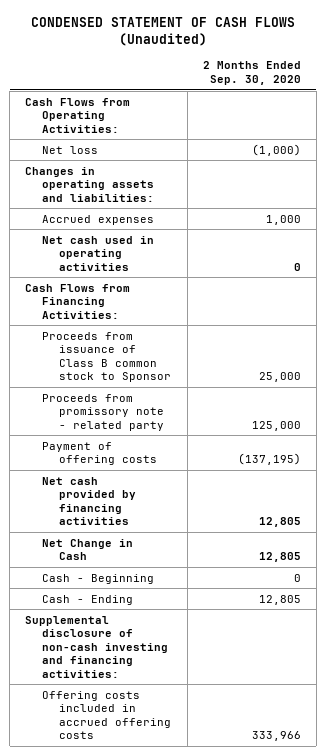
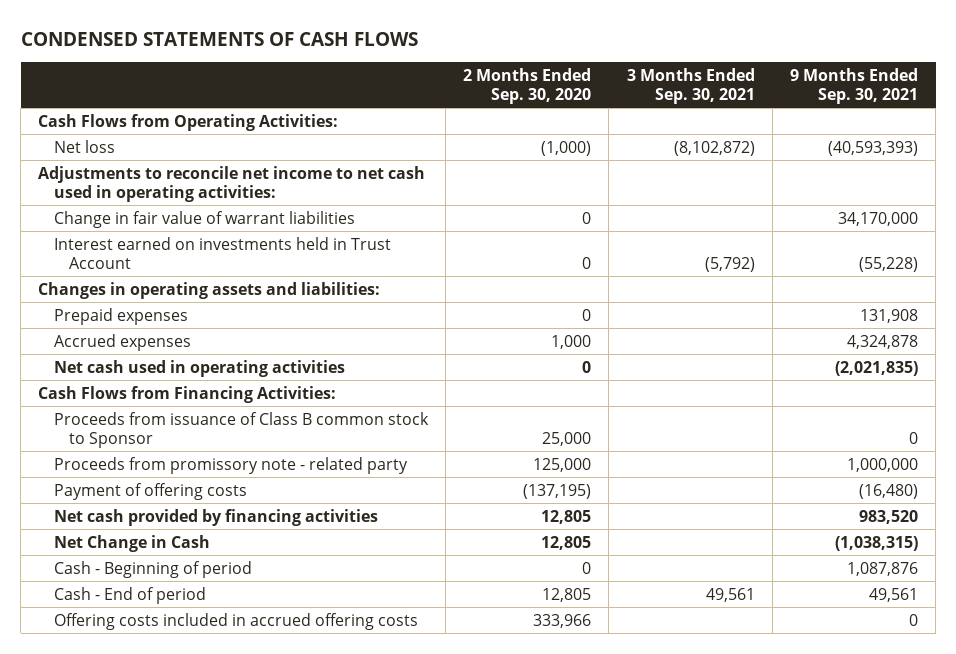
[31,16,296,46] CONDENSED STATEMENT OF CASH FLOWS (Unaudited) -> [20,31,418,46] CONDENSED STATEMENTS OF CASH FLOWS
none -> [626,67,755,105] 3 Months Ended Sep. 30, 2021
none -> [790,67,919,105] 9 Months Ended Sep. 30, 2021
none -> [38,165,426,203] Adjustments to reconcile net income to net cash used in operating activities:
none -> [53,210,355,228] Change in fair value of warrant liabilities
none -> [53,236,391,270] Interest earned on investments held in Trust Account
none -> [53,307,188,325] Prepaid expenses
[25,615,169,678] Supplemental disclosure of non-cash investing and financing activities: -> none
[42,573,155,584] Cash - Beginning -> [53,560,252,578] Cash - Beginning of period
[42,594,134,605] Cash - Ending -> [53,586,206,604] Cash - End of period

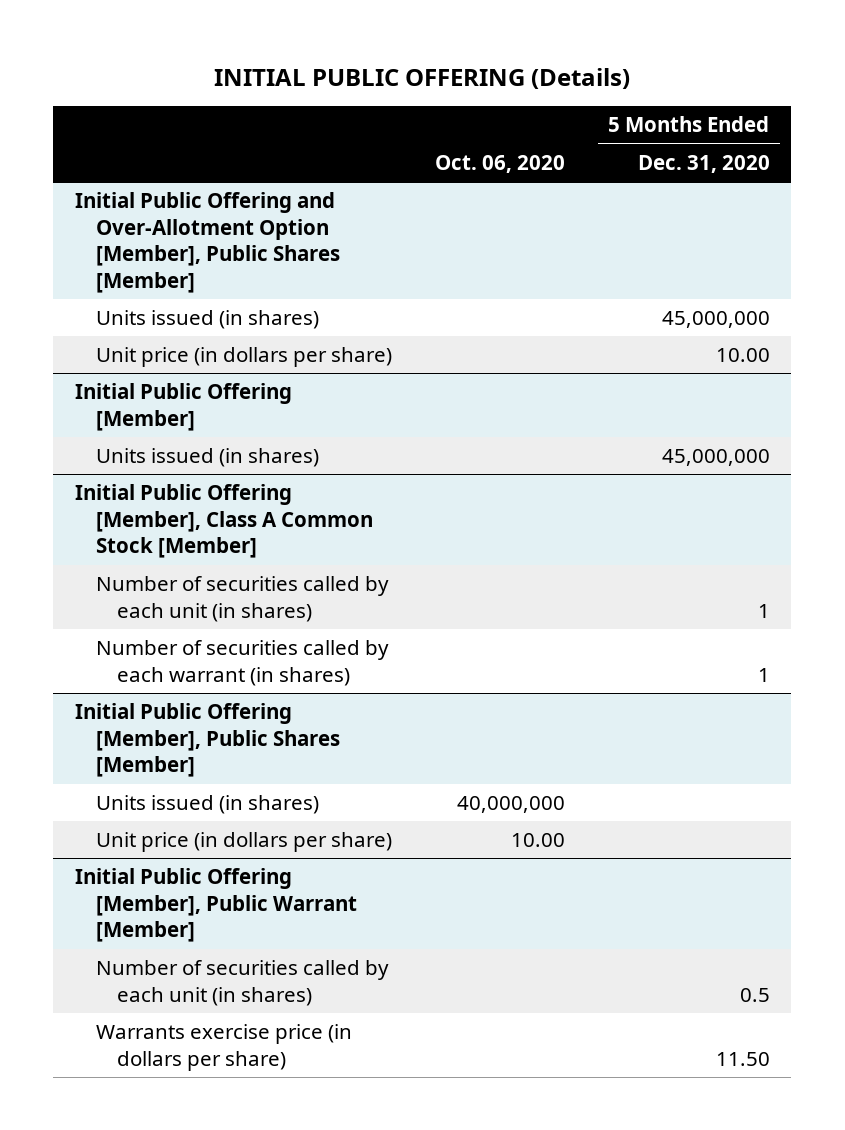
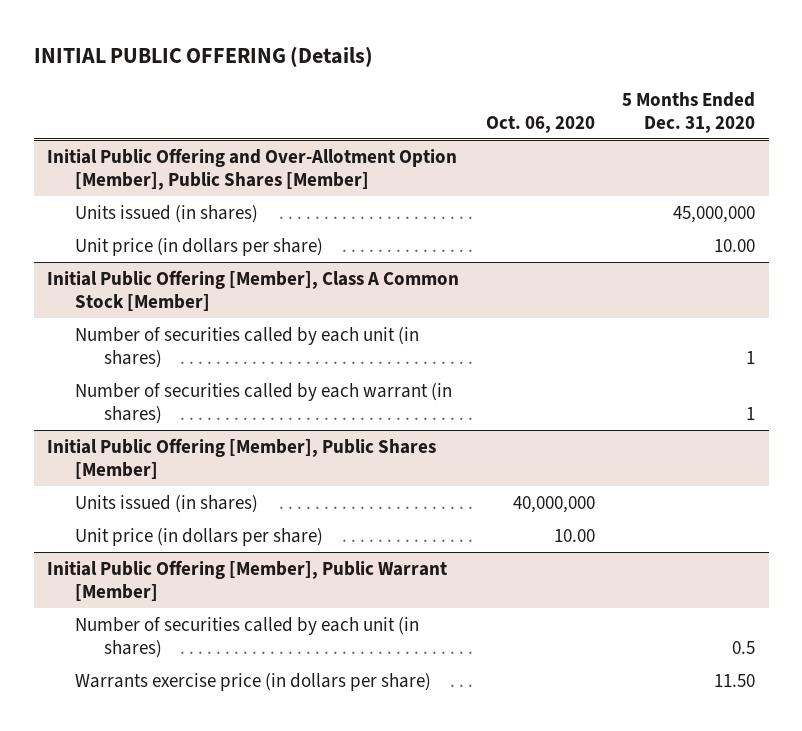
[74,383,292,431] Initial Public Offering [Member] -> none
[96,448,320,468] Units issued (in shares) -> none

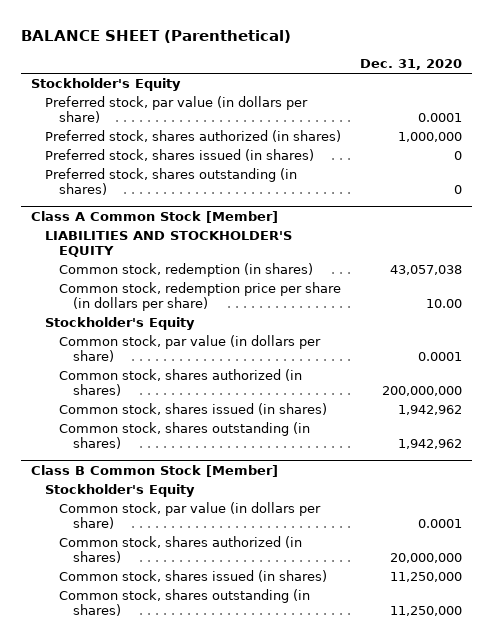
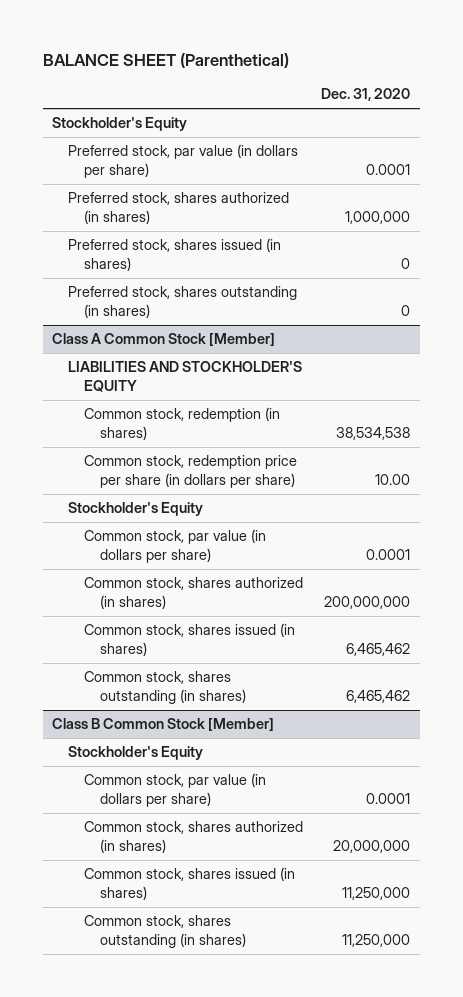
[390,265,463,276] 43,057,038 -> [336,426,411,440] 38,534,538
[398,405,463,416] 1,942,962 -> [346,642,411,656] 6,465,462
[398,439,463,450] 1,942,962 -> [346,689,411,703] 6,465,462

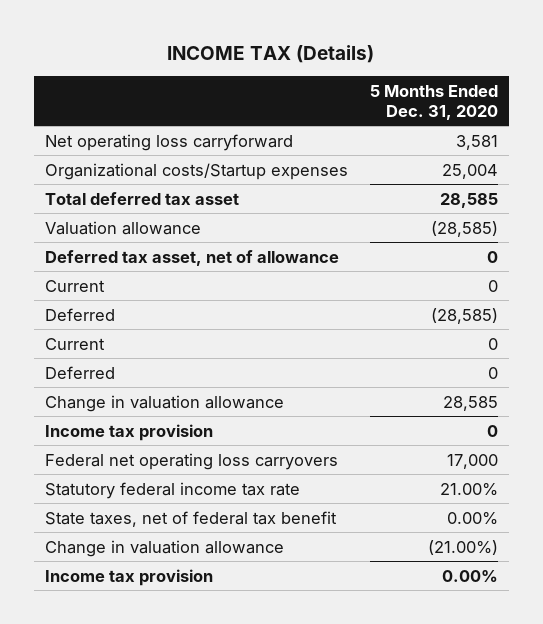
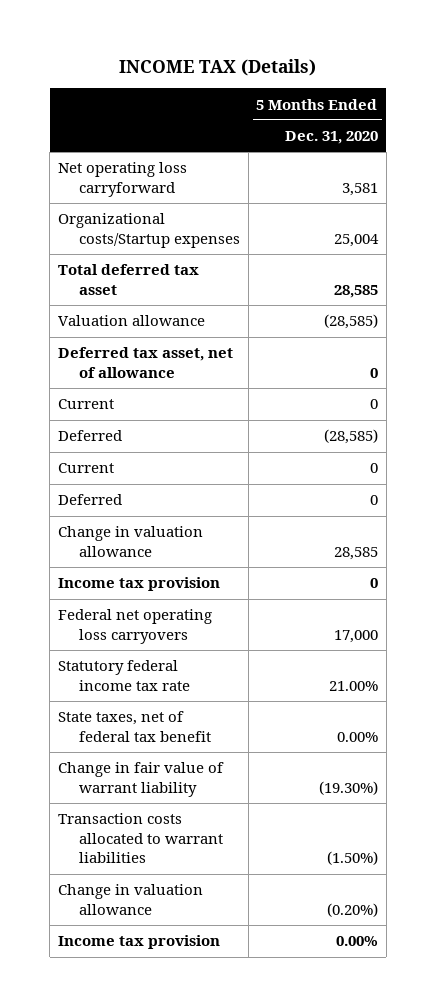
none -> [58,762,225,797] Change in fair value of warrant liability
none -> [58,813,223,864] Transaction costs allocated to warrant liabilities
[427,539,498,555] (21.00%) -> [326,902,378,917] (0.20%)

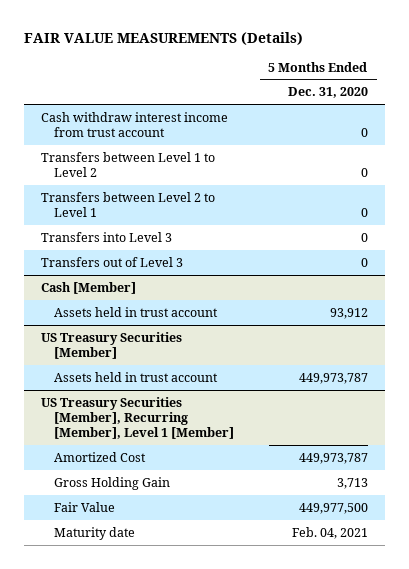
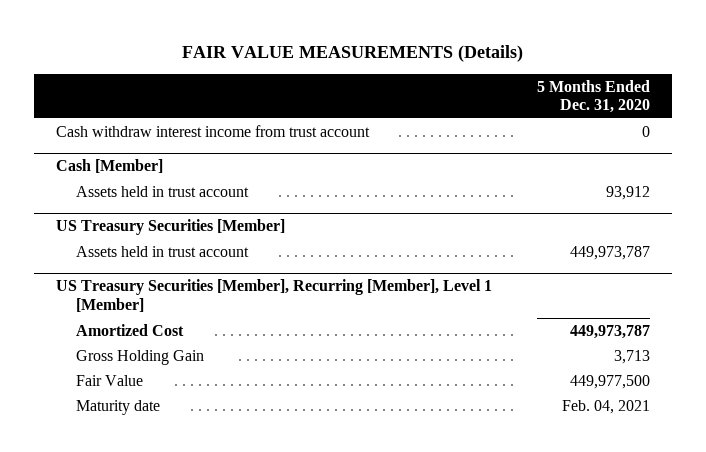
[41,151,216,177] Transfers between Level 1 to Level 2 -> none
[41,191,216,217] Transfers between Level 2 to Level 1 -> none
[41,231,173,242] Transfers into Level 3 -> none
[41,256,184,267] Transfers out of Level 3 -> none

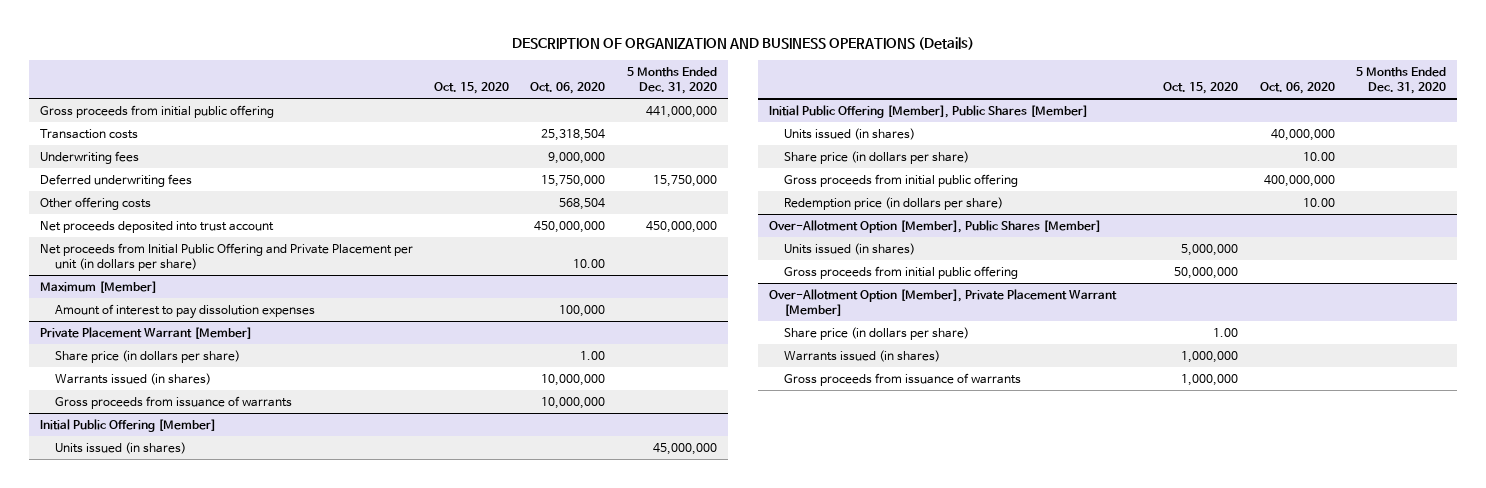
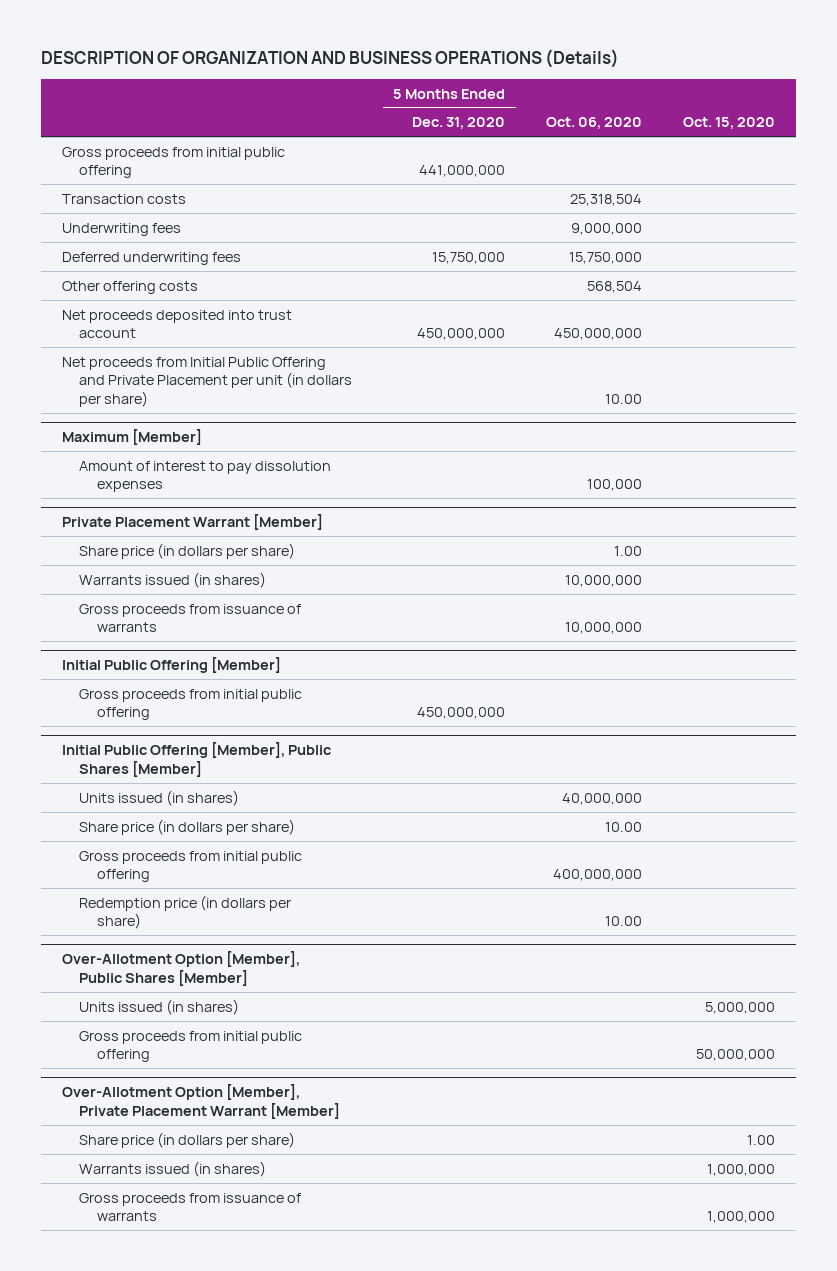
[54,442,186,455] Units issued (in shares) -> none
none -> [79,688,303,721] Gross proceeds from initial public offering

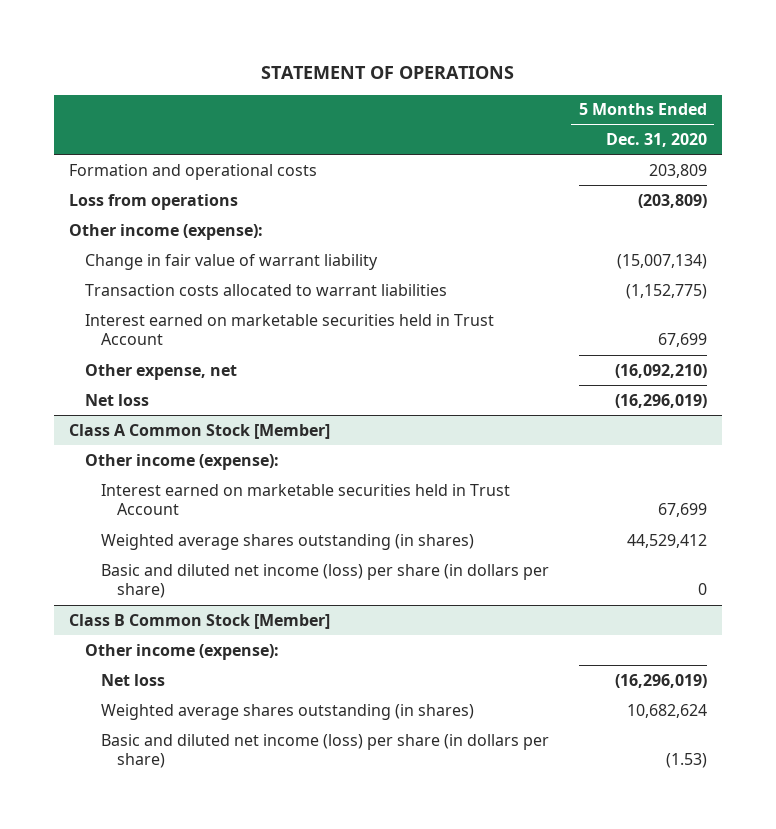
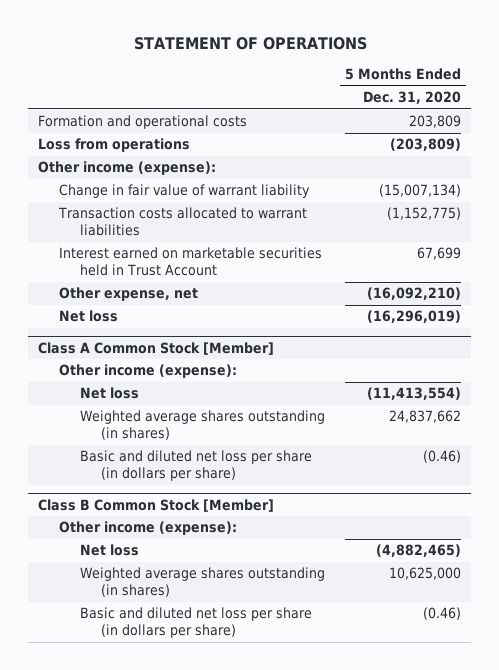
[100,483,510,516] Interest earned on marketable securities held in Trust Account -> none
none -> [79,387,139,400] Net loss
[626,533,707,548] 44,529,412 -> [389,410,462,424] 24,837,662
[100,563,549,599] Basic and diluted net income (loss) per share (in dollars per share) -> [79,450,312,481] Basic and diluted net loss per share (in dollars per share)
[697,583,707,596] 0 -> [423,450,462,464] (0.46)
[614,673,707,688] (16,296,019) -> [376,544,462,558] (4,882,465)
[626,703,707,718] 10,682,624 -> [389,567,462,581] 10,625,000
[100,733,549,769] Basic and diluted net income (loss) per share (in dollars per share) -> [79,607,312,638] Basic and diluted net loss per share (in dollars per share)
[665,753,707,769] (1.53) -> [423,607,462,621] (0.46)

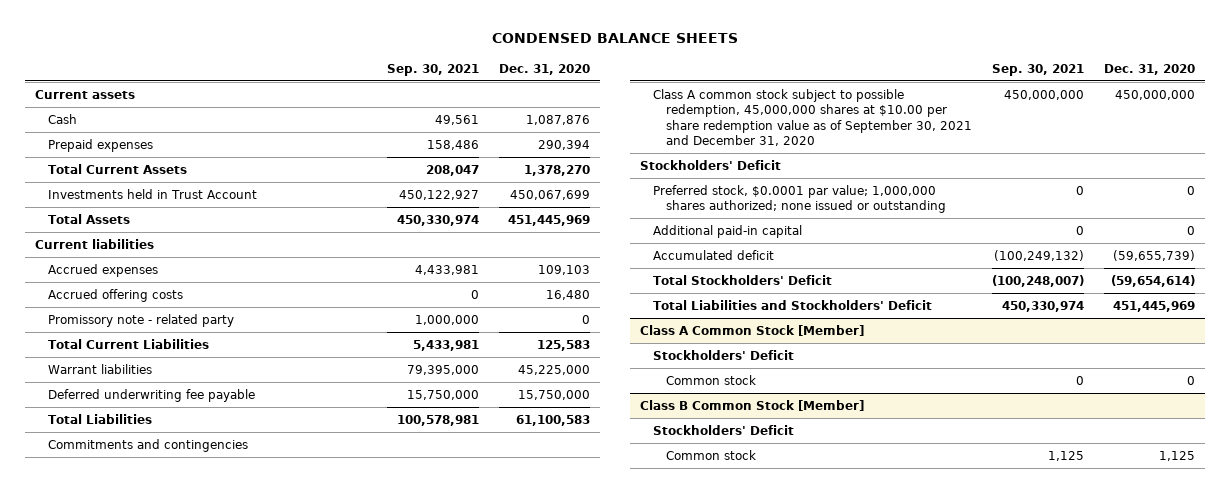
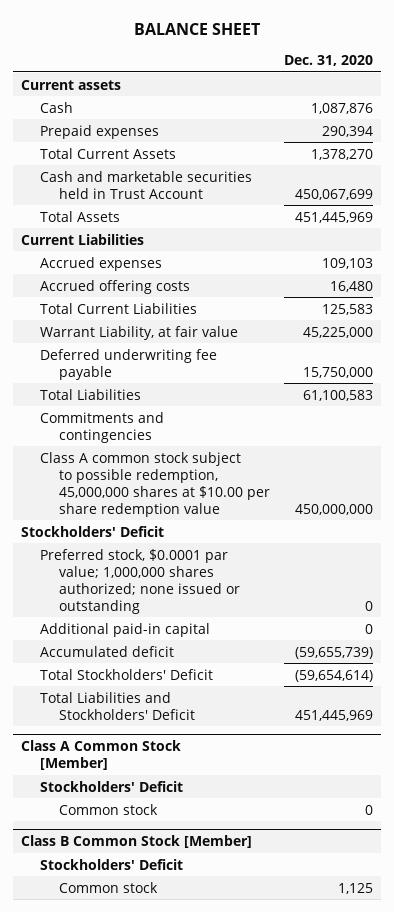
[491,33,738,44] CONDENSED BALANCE SHEETS -> [134,22,261,35] BALANCE SHEET
[386,63,479,76] Sep. 30, 2021 -> none
[47,188,257,199] Investments held in Trust Account -> [39,170,252,199] Cash and marketable securities held in Trust Account
[34,238,154,249] Current liabilities -> [20,233,144,245] Current Liabilities
[47,313,234,327] Promissory note - related party -> none
[47,363,152,374] Warrant liabilities -> [39,325,238,340] Warrant Liability, at fair value
[653,88,973,147] Class A common stock subject to possible redemption, 45,000,000 shares at $10.00 per share redemption value as of September 30, 2021 and December 31, 2020 -> [39,451,270,517] Class A common stock subject to possible redemption, 45,000,000 shares at $10.00 per share redemption value

